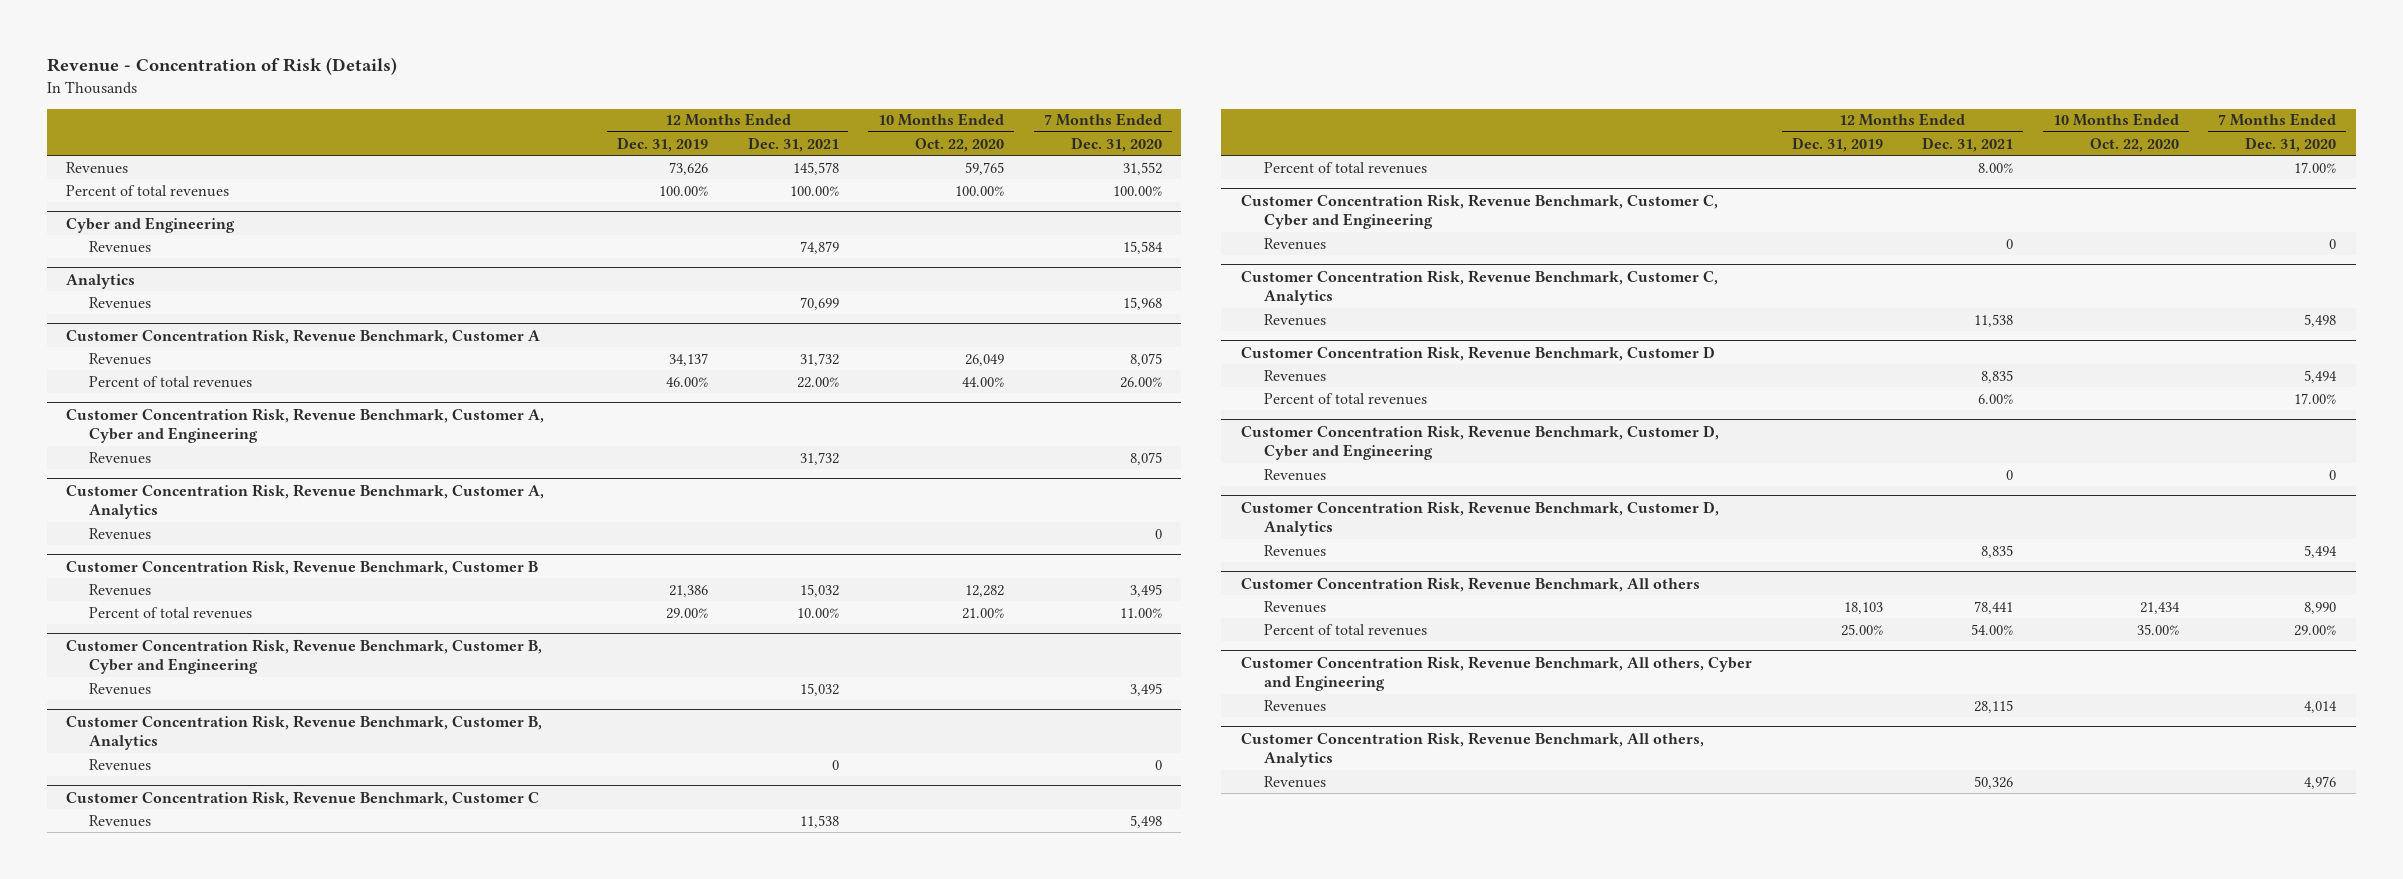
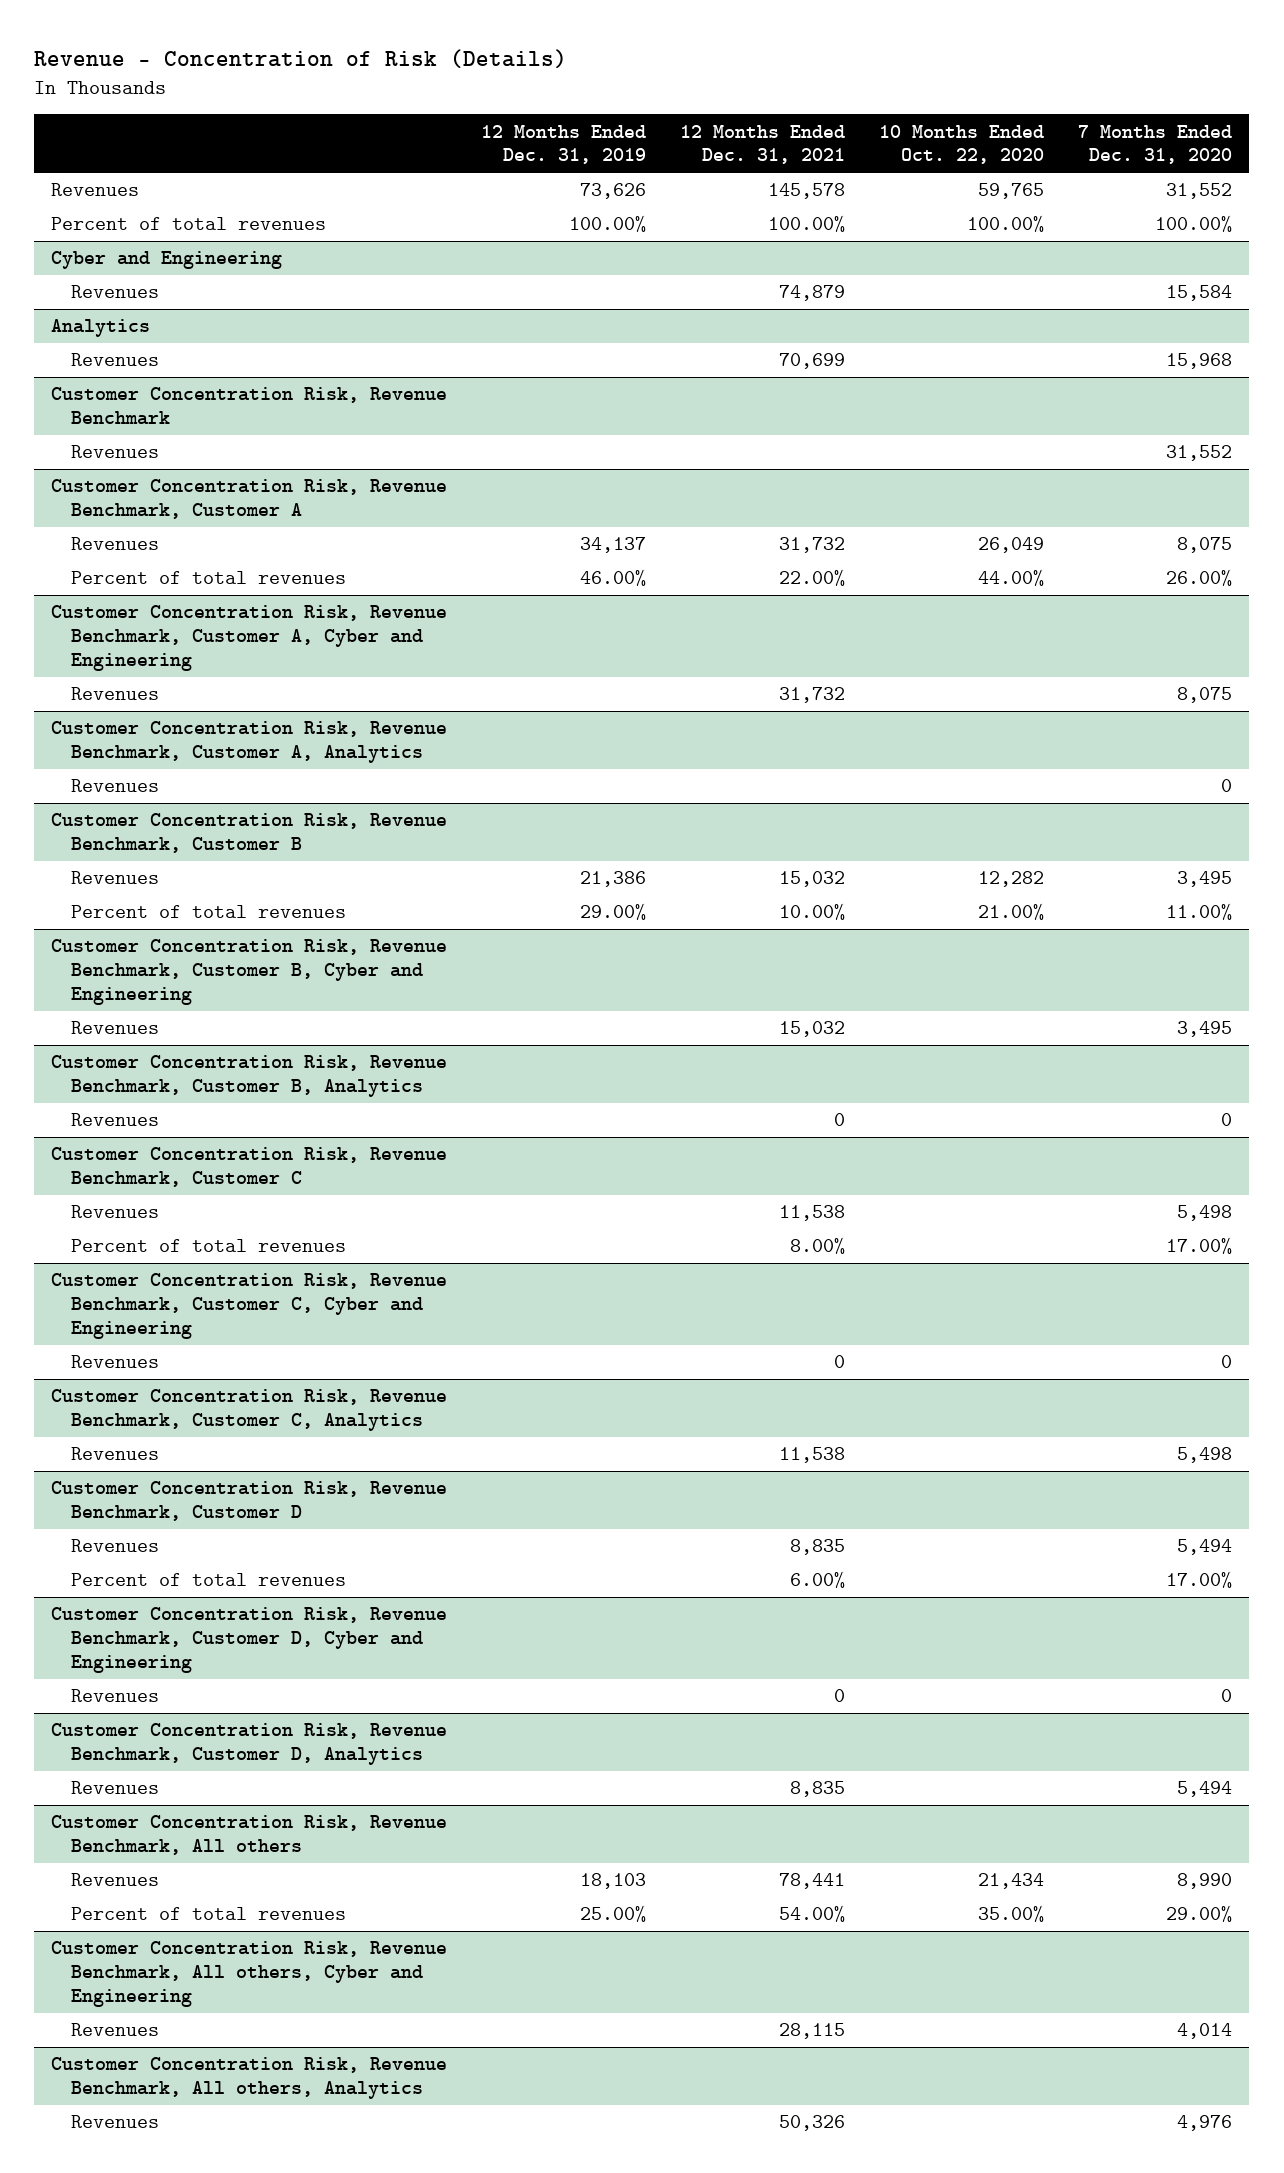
none -> [51,387,448,426] Customer Concentration Risk, Revenue Benchmark
none -> [71,445,160,459] Revenues

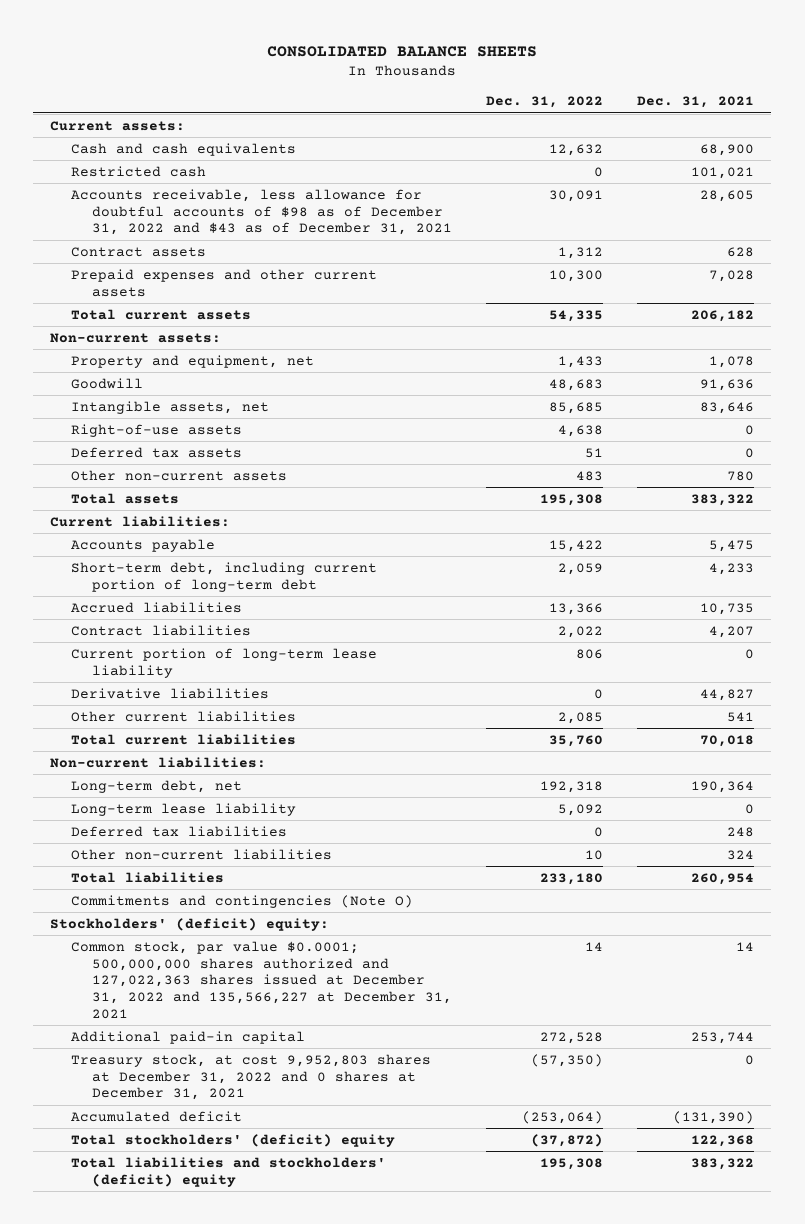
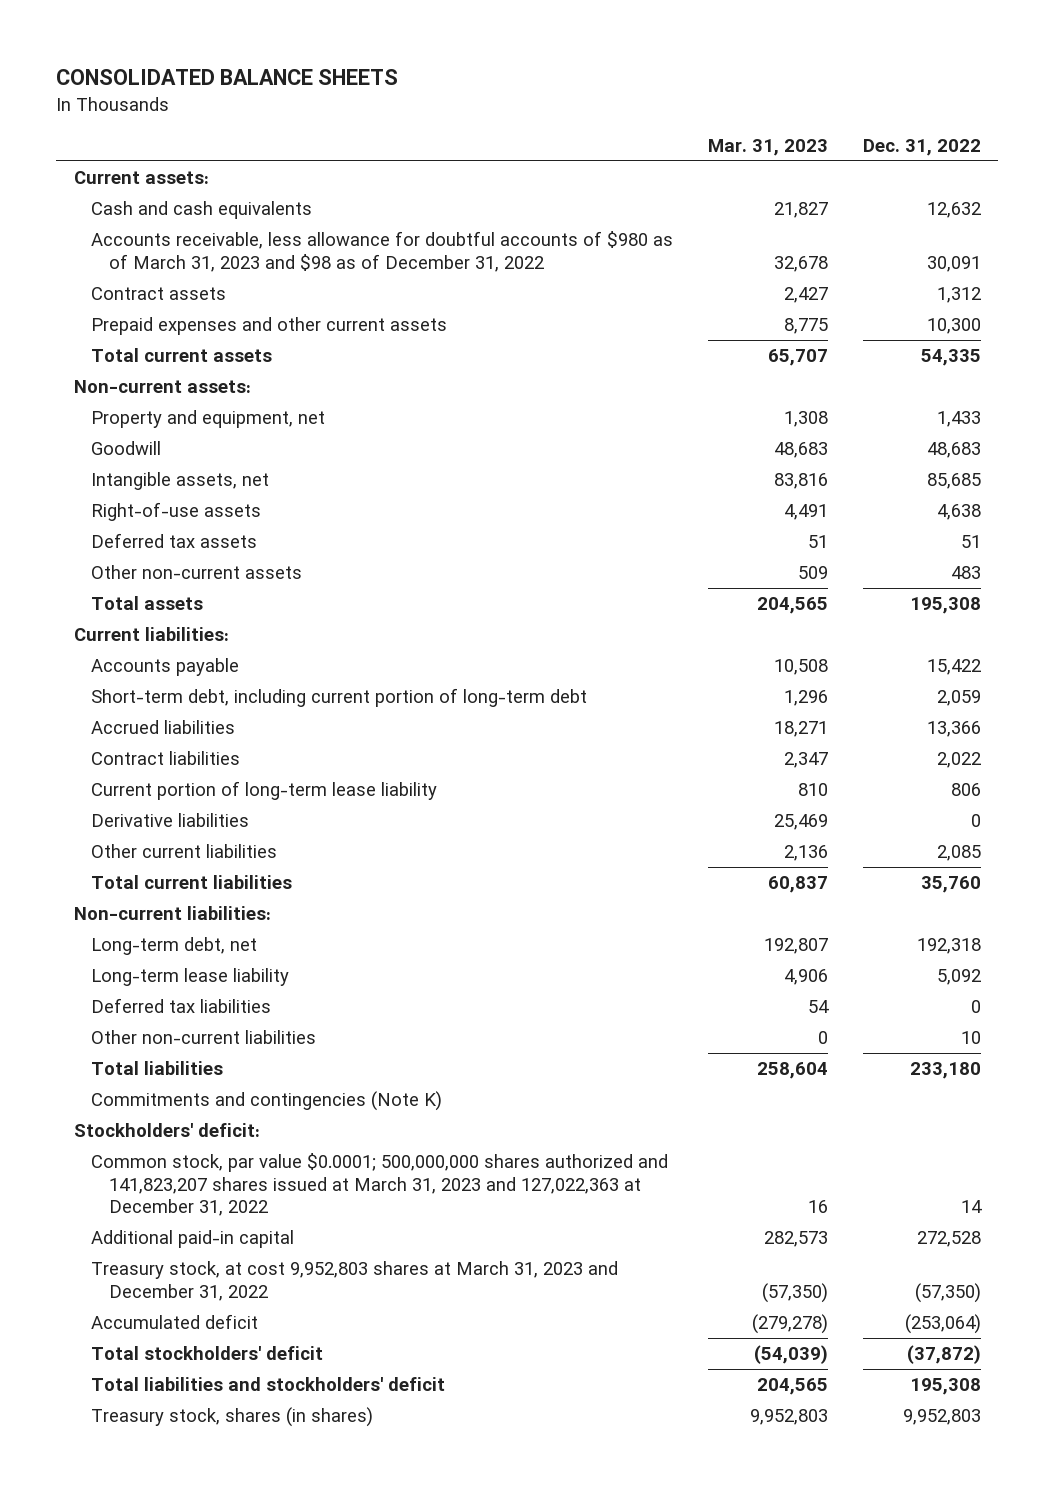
[637,96,755,109] Dec. 31, 2021 -> none
none -> [708,138,829,156] Mar. 31, 2023
[71,165,207,177] Restricted cash -> none
[71,188,453,236] Accounts receivable, less allowance for doubtful accounts of $98 as of December 31, 2022 and $43 as of December 31, 2021 -> [91,231,674,272] Accounts receivable, less allowance for doubtful accounts of $980 as of March 31, 2023 and $98 as of December 31, 2022
[71,894,414,908] Commitments and contingencies (Note O) -> [91,1091,443,1112] Commitments and contingencies (Note K)
[50,917,330,931] Stockholders' (deficit) equity: -> [73,1123,260,1138] Stockholders' deficit:
[71,940,453,1019] Common stock, par value $0.0001; 500,000,000 shares authorized and 127,022,363 shares issued at December 31, 2022 and 135,566,227 at December 31, 2021 -> [91,1153,669,1216] Common stock, par value $0.0001; 500,000,000 shares authorized and 141,823,207 shares issued at March 31, 2023 and 127,022,363 at December 31, 2022
[71,1053,432,1101] Treasury stock, at cost 9,952,803 shares at December 31, 2022 and 0 shares at December 31, 2021 -> [91,1261,619,1301] Treasury stock, at cost 9,952,803 shares at March 31, 2023 and December 31, 2022
[71,1133,396,1147] Total stockholders' (deficit) equity -> [91,1346,324,1361] Total stockholders' deficit
[71,1156,387,1187] Total liabilities and stockholders' (deficit) equity -> [91,1377,446,1392] Total liabilities and stockholders' deficit
none -> [91,1407,374,1428] Treasury stock, shares (in shares)

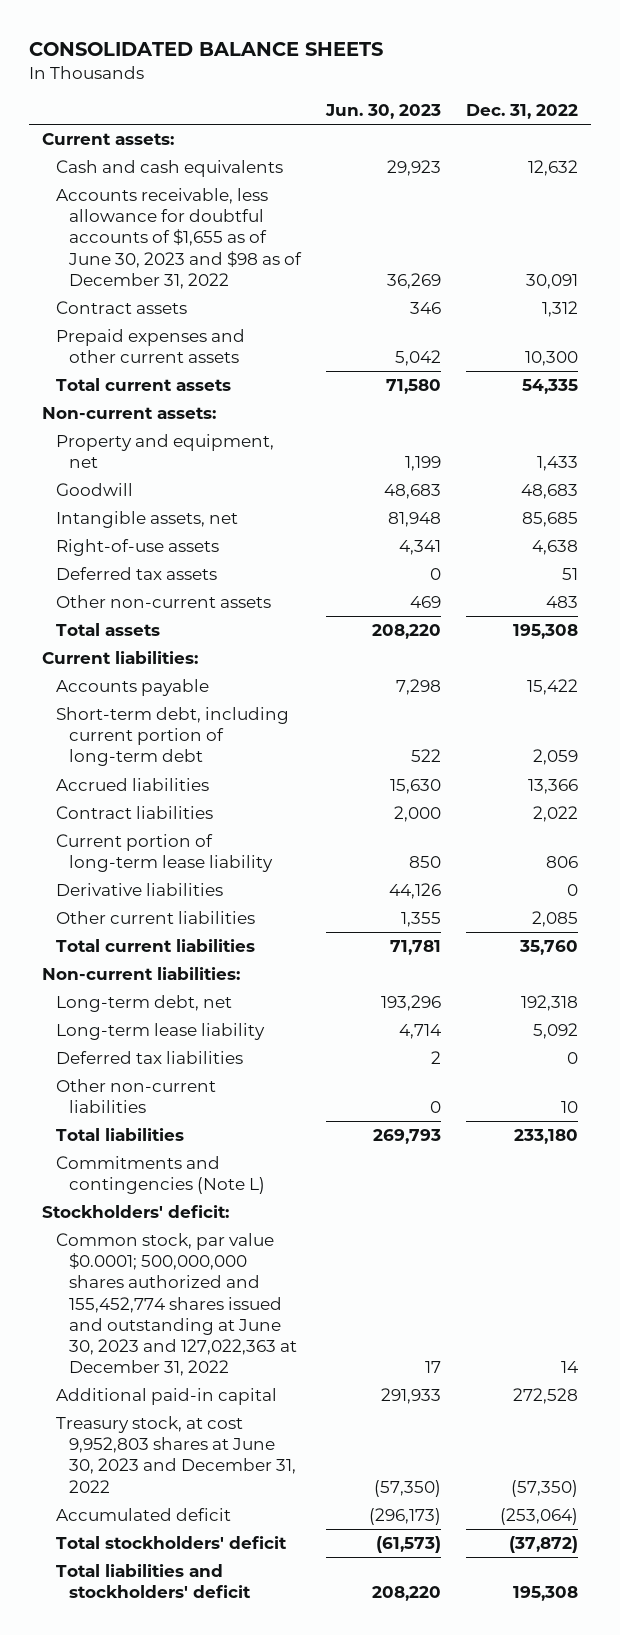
[708,138,829,156] Mar. 31, 2023 -> none
none -> [325,104,442,120] Jun. 30, 2023
[91,231,674,272] Accounts receivable, less allowance for doubtful accounts of $980 as of March 31, 2023 and $98 as of December 31, 2022 -> [55,188,303,289] Accounts receivable, less allowance for doubtful accounts of $1,655 as of June 30, 2023 and $98 as of December 31, 2022
[91,1091,443,1112] Commitments and contingencies (Note K) -> [55,1156,266,1195] Commitments and contingencies (Note L)
[91,1153,669,1216] Common stock, par value $0.0001; 500,000,000 shares authorized and 141,823,207 shares issued at March 31, 2023 and 127,022,363 at December 31, 2022 -> [55,1233,298,1377] Common stock, par value $0.0001; 500,000,000 shares authorized and 155,452,774 shares issued and outstanding at June 30, 2023 and 127,022,363 at December 31, 2022
[91,1261,619,1301] Treasury stock, at cost 9,952,803 shares at March 31, 2023 and December 31, 2022 -> [55,1416,297,1493] Treasury stock, at cost 9,952,803 shares at June 30, 2023 and December 31, 2022
[91,1407,374,1428] Treasury stock, shares (in shares) -> none

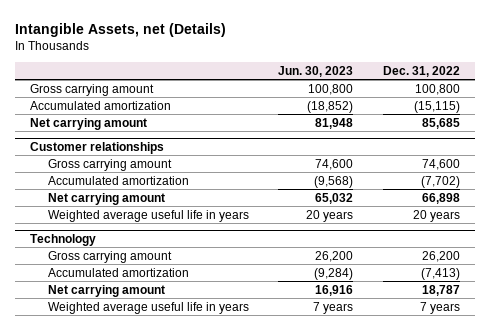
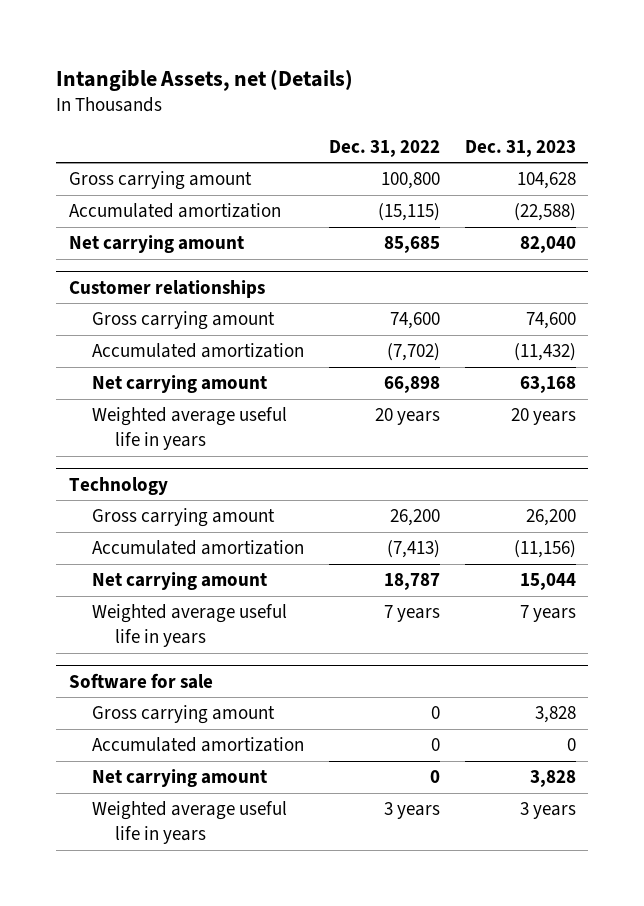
[278,65,354,77] Jun. 30, 2023 -> none
none -> [464,139,576,157] Dec. 31, 2023
none -> [68,672,213,689] Software for sale
none -> [91,705,275,725] Gross carrying amount
none -> [91,737,304,753] Accumulated amortization
none -> [91,769,267,788] Net carrying amount
none -> [91,801,287,844] Weighted average useful life in years

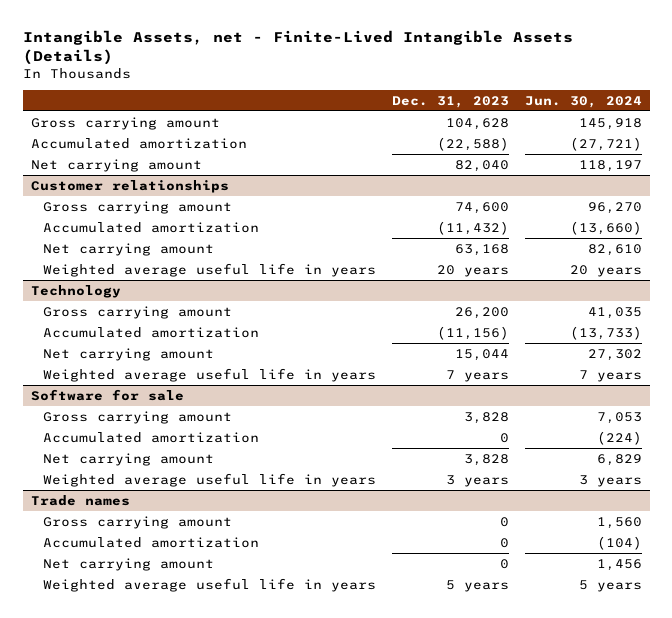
[56,68,354,91] Intangible Assets, net (Details) -> [22,29,573,66] Intangible Assets, net - Finite-Lived Intangible Assets (Details)
[328,139,440,157] Dec. 31, 2022 -> none
none -> [524,95,642,108] Jun. 30, 2024
none -> [30,494,130,506] Trade names
none -> [43,515,233,529] Gross carrying amount
none -> [43,536,260,548] Accumulated amortization
none -> [43,557,215,571] Net carrying amount
none -> [43,577,377,592] Weighted average useful life in years

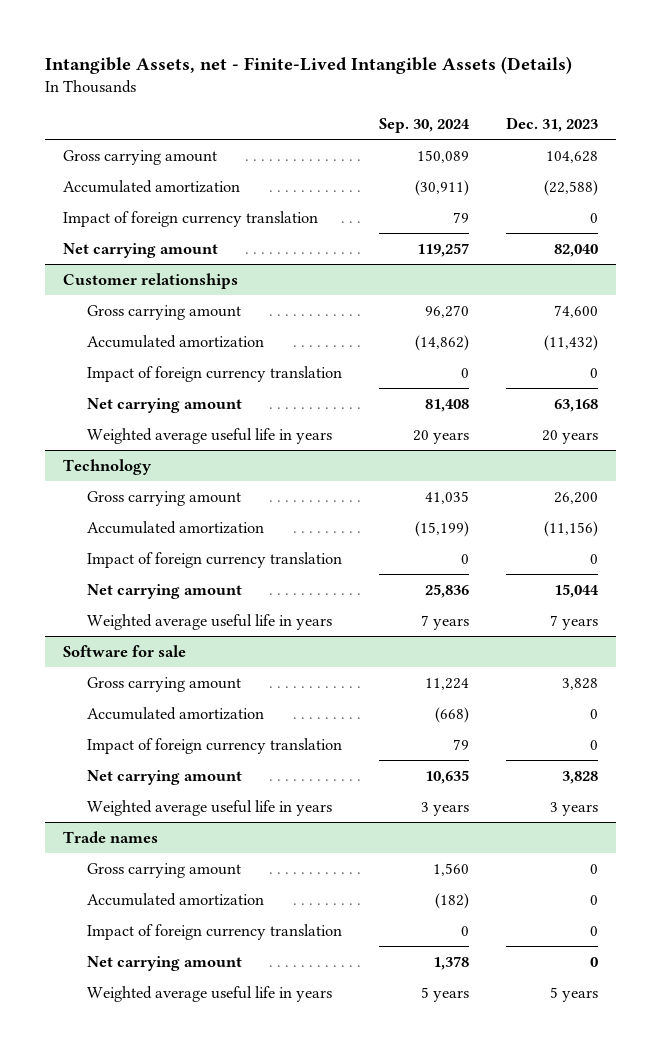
[524,95,642,108] Jun. 30, 2024 -> none
none -> [379,117,471,133] Sep. 30, 2024
none -> [63,210,319,227] Impact of foreign currency translation
none -> [87,365,343,382] Impact of foreign currency translation
none -> [87,551,343,568] Impact of foreign currency translation
none -> [87,737,343,754] Impact of foreign currency translation
none -> [87,923,343,940] Impact of foreign currency translation

